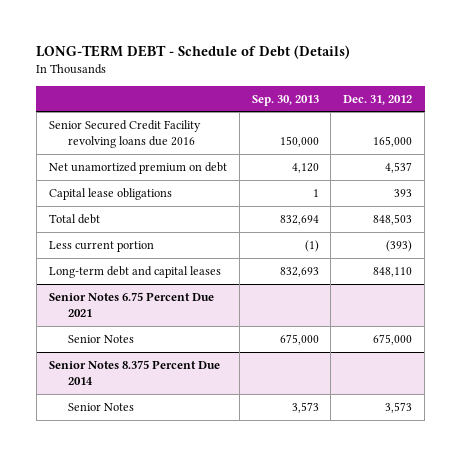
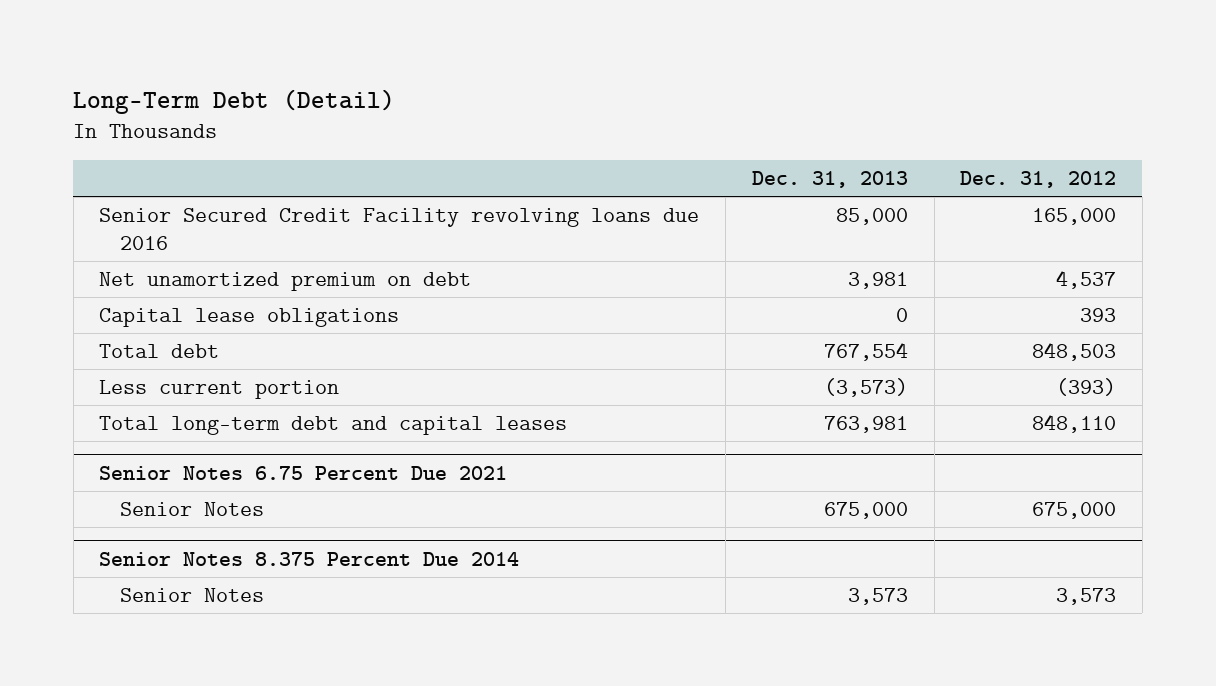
[36,44,351,59] LONG-TERM DEBT - Schedule of Debt (Details) -> [73,88,396,114] Long-Term Debt (Detail)
[251,94,319,106] Sep. 30, 2013 -> none
none -> [751,171,908,189] Dec. 31, 2013
[48,265,221,278] Long-term debt and capital leases -> [99,415,568,435] Total long-term debt and capital leases

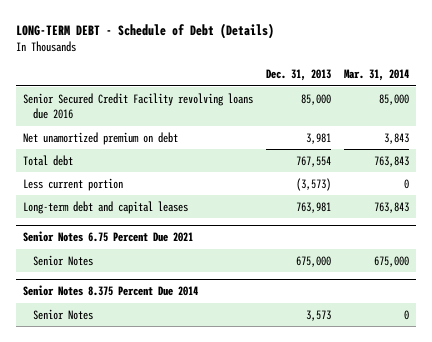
[73,88,396,114] Long-Term Debt (Detail) -> [16,22,275,39] LONG-TERM DEBT - Schedule of Debt (Details)
[960,171,1117,189] Dec. 31, 2012 -> none
none -> [344,69,410,82] Mar. 31, 2014
[99,307,400,327] Capital lease obligations -> none
[99,415,568,435] Total long-term debt and capital leases -> [22,200,188,214] Long-term debt and capital leases

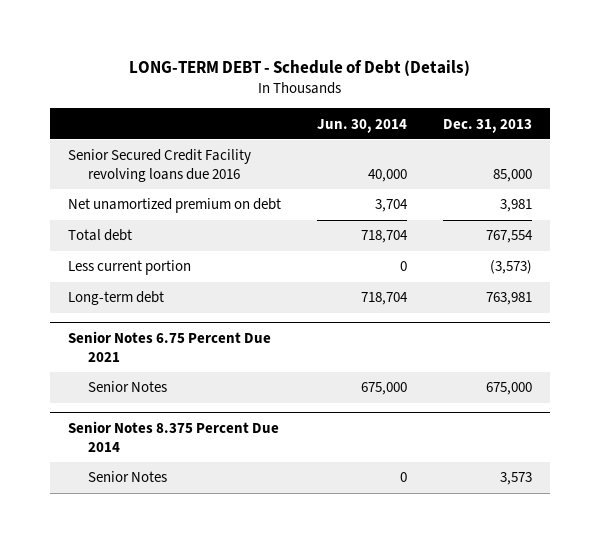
[344,69,410,82] Mar. 31, 2014 -> none
none -> [316,118,407,133] Jun. 30, 2014
[22,200,188,214] Long-term debt and capital leases -> [67,291,164,306] Long-term debt

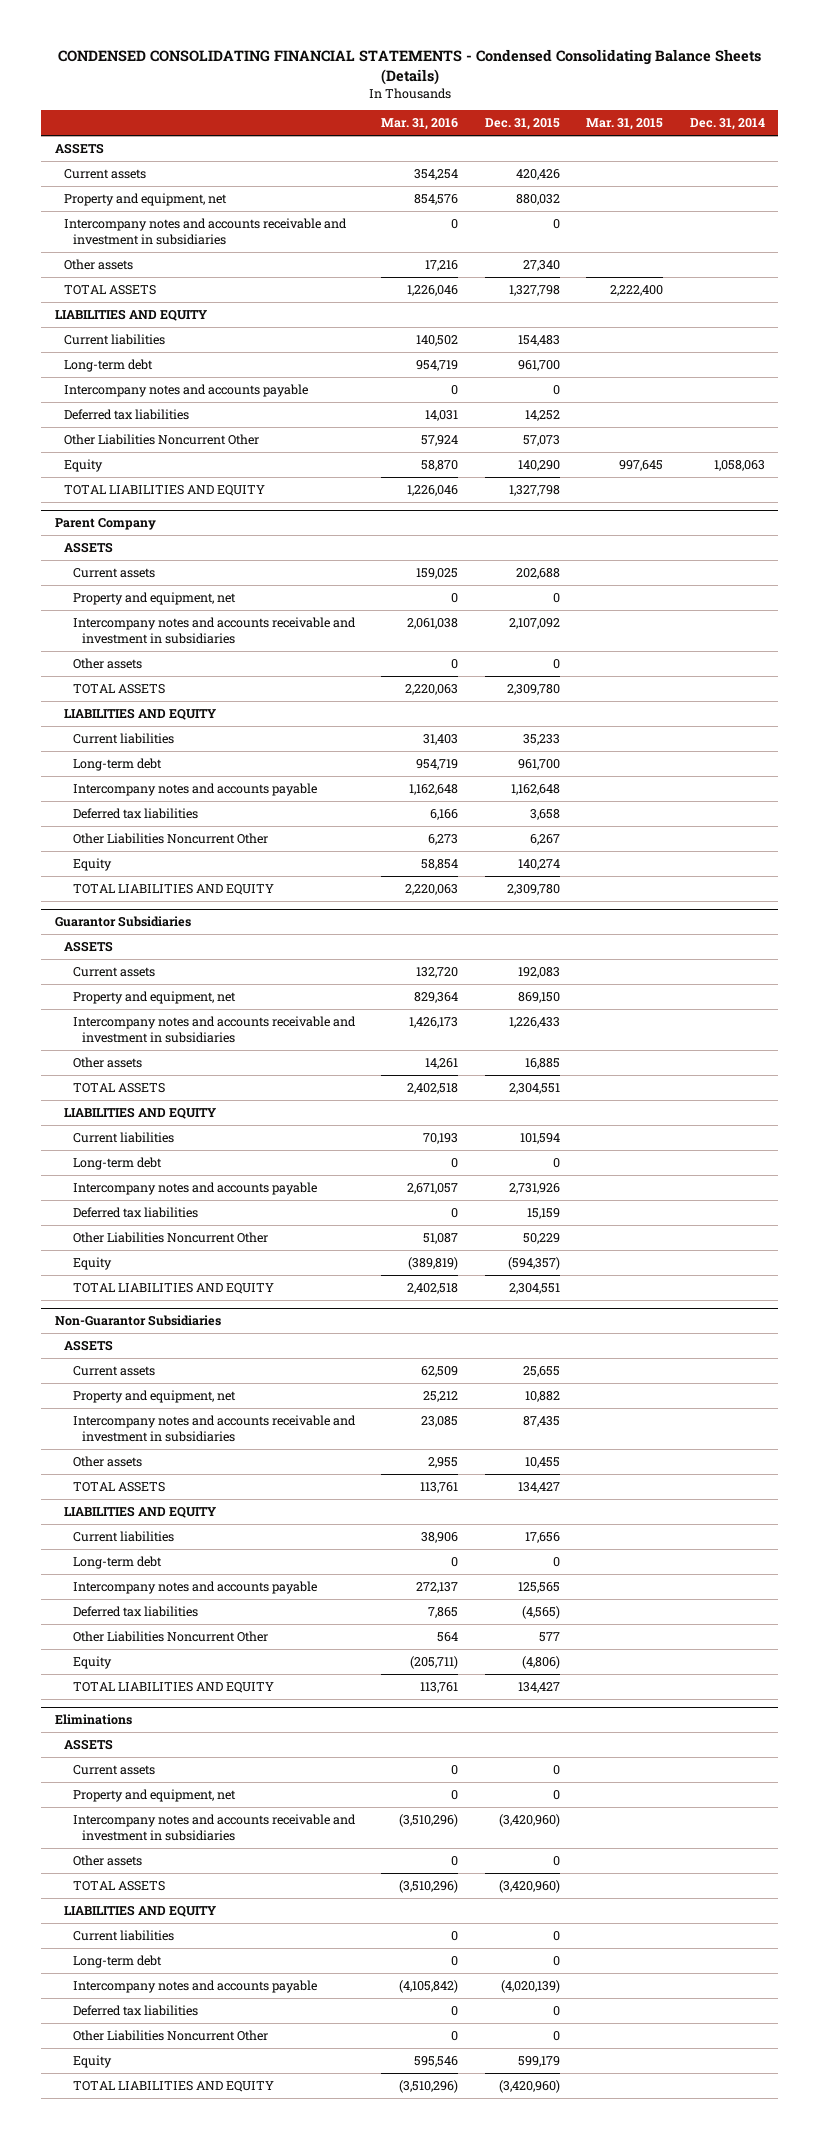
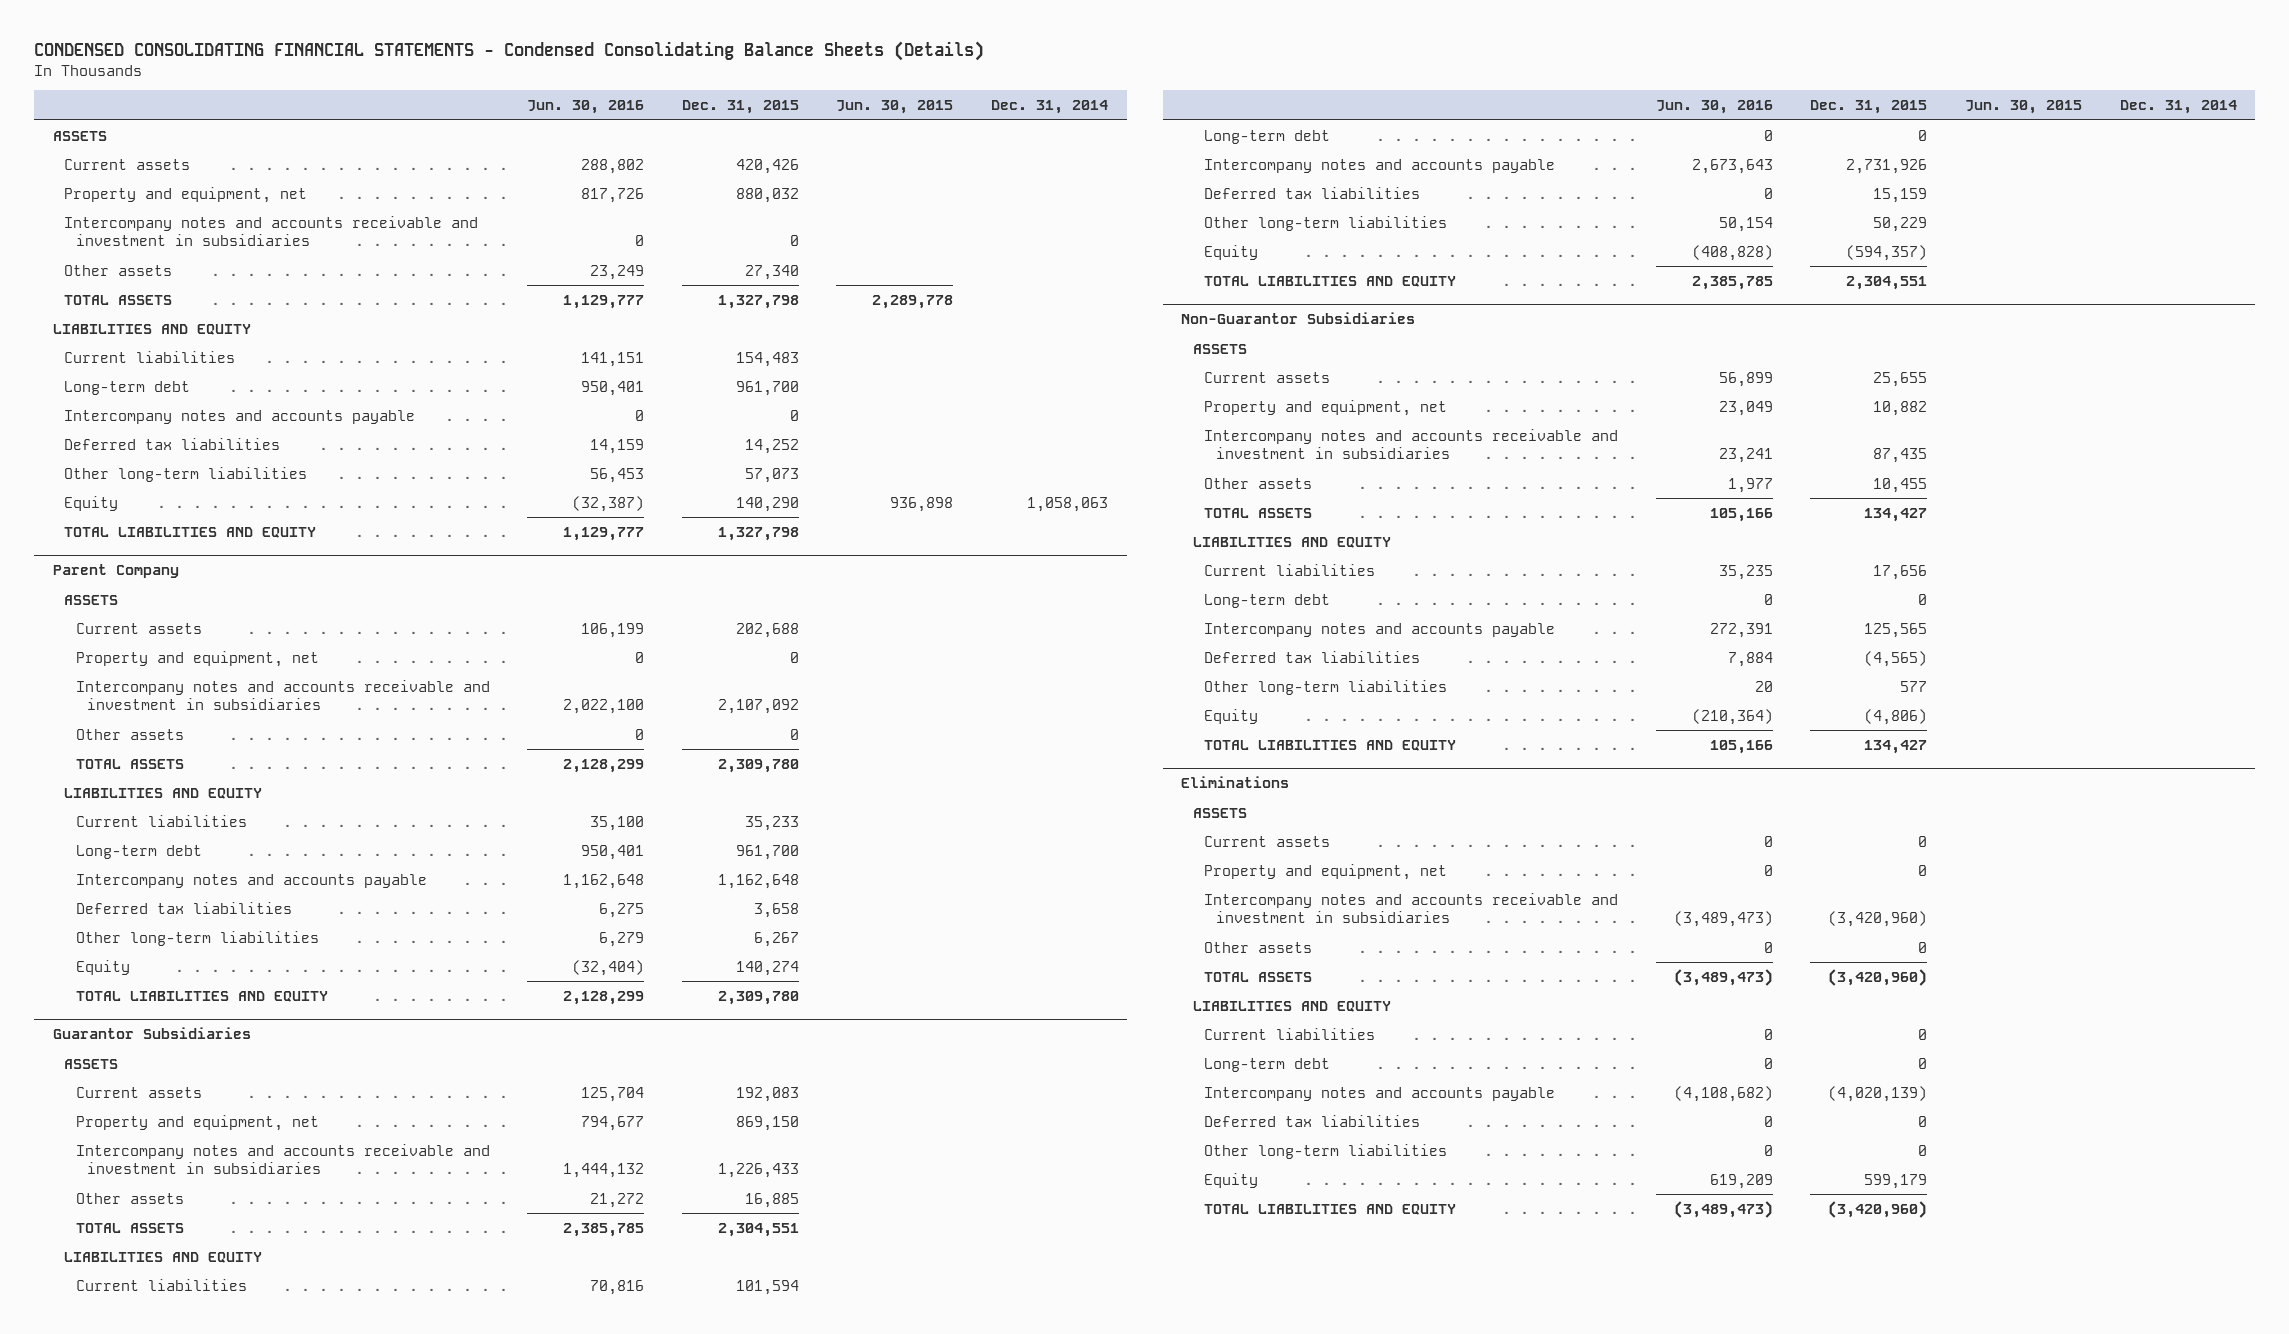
[381,118,459,131] Mar. 31, 2016 -> none
[586,118,664,131] Mar. 31, 2015 -> none
none -> [527,100,645,115] Jun. 30, 2016
none -> [836,100,954,115] Jun. 30, 2015
[63,433,259,445] Other Liabilities Noncurrent Other -> [64,466,308,482] Other long-term liabilities
[72,832,268,844] Other Liabilities Noncurrent Other -> [75,930,319,946] Other long-term liabilities
[72,1231,268,1243] Other Liabilities Noncurrent Other -> [1204,215,1448,231] Other long-term liabilities
[72,1630,268,1642] Other Liabilities Noncurrent Other -> [1204,679,1448,695] Other long-term liabilities
[72,2029,268,2041] Other Liabilities Noncurrent Other -> [1204,1143,1448,1159] Other long-term liabilities

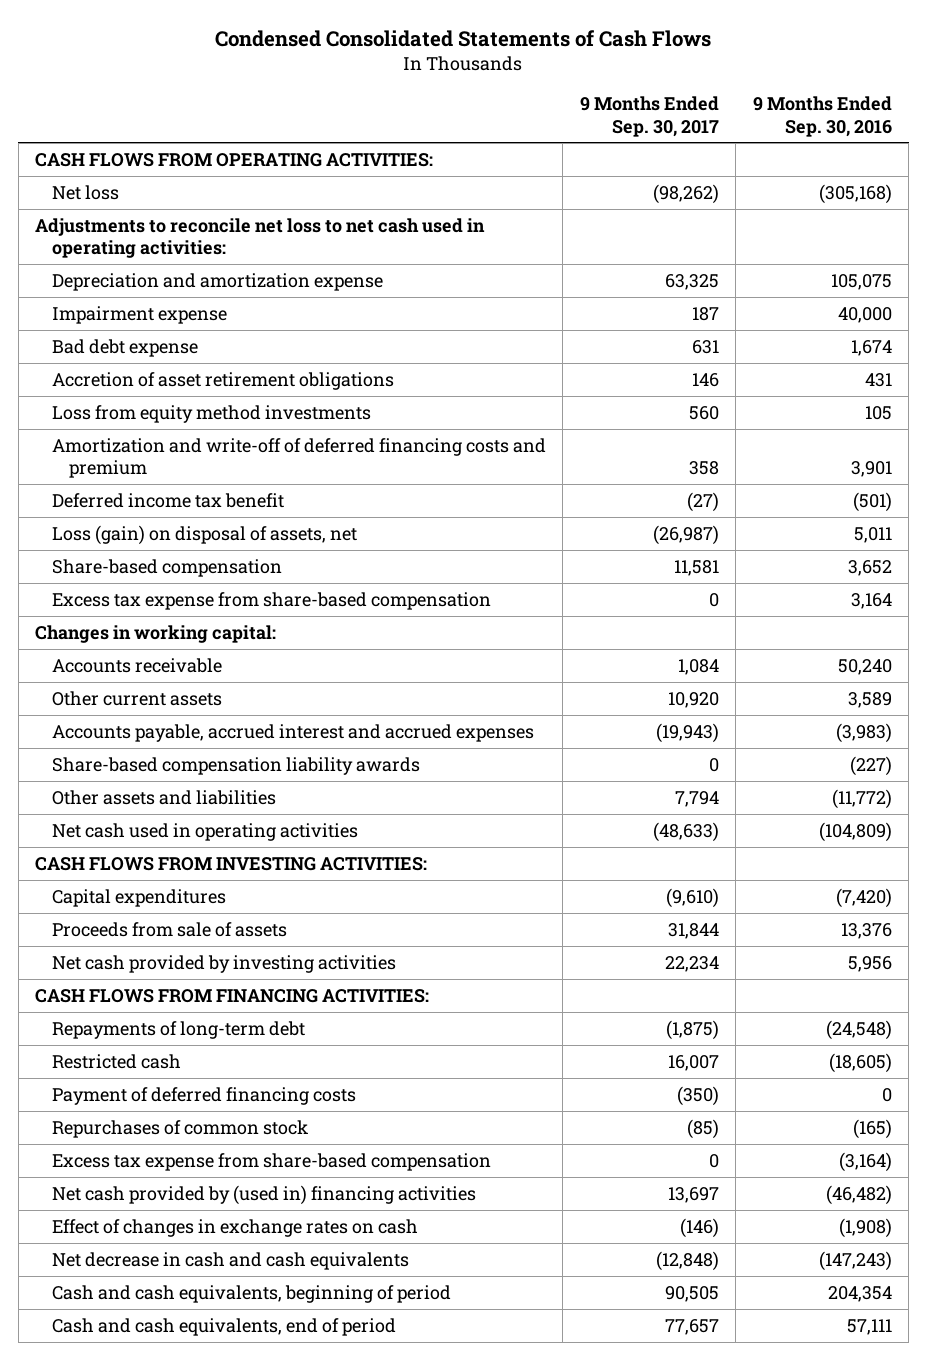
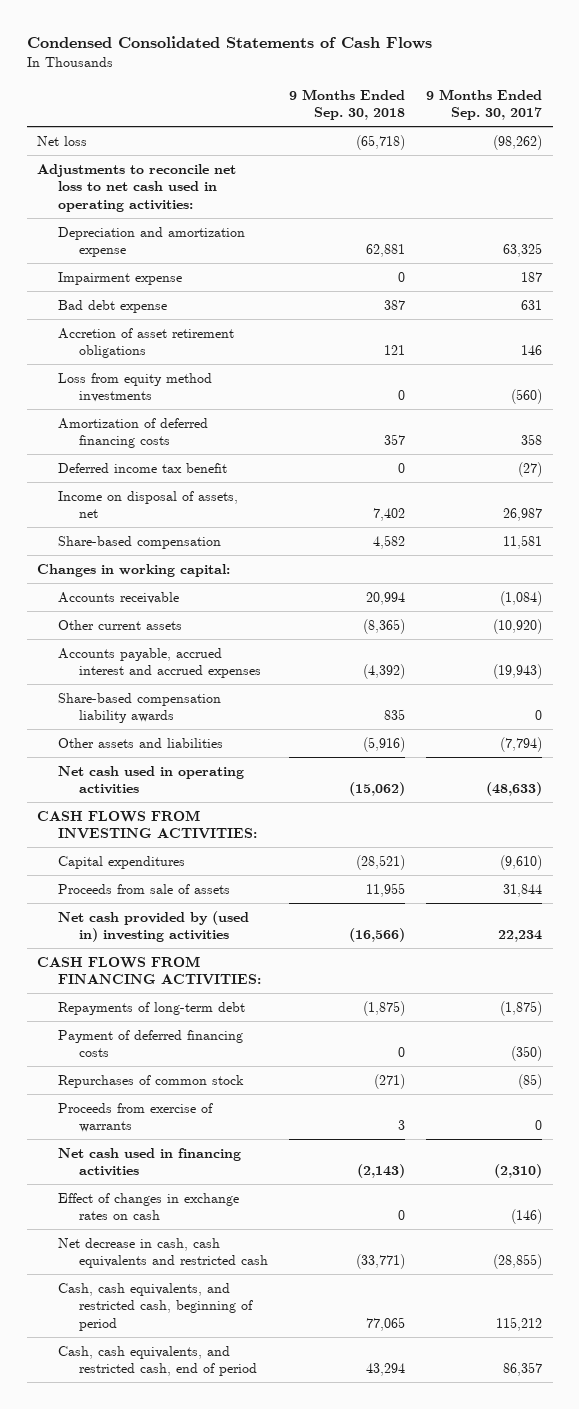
[752,96,892,137] 9 Months Ended Sep. 30, 2016 -> none
none -> [289,88,406,121] 9 Months Ended Sep. 30, 2018
[35,152,434,167] CASH FLOWS FROM OPERATING ACTIVITIES: -> none
[688,405,719,420] 560 -> [511,389,543,405] (560)
[52,437,547,479] Amortization and write-off of deferred financing costs and premium -> [58,417,209,449] Amortization of deferred financing costs
[52,524,358,545] Loss (gain) on disposal of assets, net -> [58,490,239,519] Income on disposal of assets, net
[652,524,719,545] (26,987) -> [503,508,543,522] 26,987
[52,591,492,610] Excess tax expense from share-based compensation -> none
[677,658,719,675] 1,084 -> [500,590,543,606] (1,084)
[667,691,719,708] 10,920 -> [493,618,543,634] (10,920)
[674,790,719,807] 7,794 -> [500,736,543,752] (7,794)
[52,954,397,973] Net cash provided by investing activities -> [58,910,250,943] Net cash provided by (used in) investing activities
[52,1053,182,1069] Restricted cash -> none
[52,1152,492,1171] Excess tax expense from share-based compensation -> none
none -> [58,1102,214,1133] Proceeds from exercise of warrants
[52,1184,477,1205] Net cash provided by (used in) financing activities -> [58,1147,242,1177] Net cash used in financing activities
[667,1186,719,1203] 13,697 -> [494,1164,543,1179] (2,310)
[52,1251,410,1270] Net decrease in cash and cash equivalents -> [58,1237,269,1269] Net decrease in cash, cash equivalents and restricted cash
[655,1250,719,1271] (12,848) -> [493,1254,543,1270] (28,855)
[52,1284,452,1303] Cash and cash equivalents, beginning of period -> [58,1282,254,1332] Cash, cash equivalents, and restricted cash, beginning of period
[664,1285,719,1302] 90,505 -> [496,1317,543,1332] 115,212
[52,1317,397,1336] Cash and cash equivalents, end of period -> [58,1345,258,1377] Cash, cash equivalents, and restricted cash, end of period
[664,1318,719,1335] 77,657 -> [503,1362,543,1377] 86,357

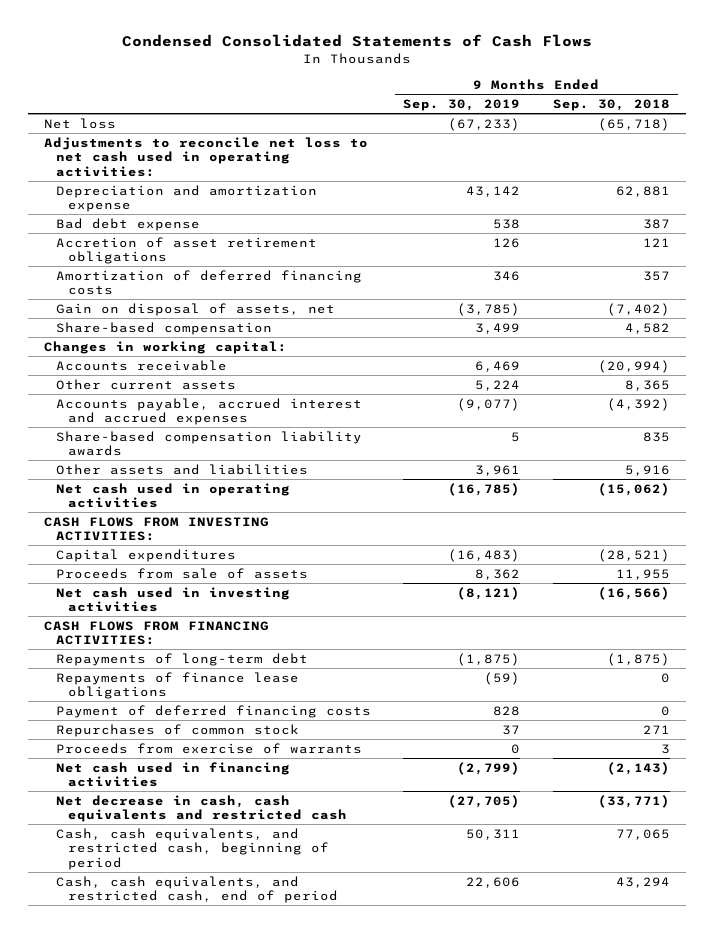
[426,88,543,121] 9 Months Ended Sep. 30, 2017 -> none
none -> [403,98,521,111] Sep. 30, 2019
[58,271,183,285] Impairment expense -> none
[58,372,213,403] Loss from equity method investments -> none
[58,462,228,473] Deferred income tax benefit -> none
[58,490,239,519] Income on disposal of assets, net -> [55,302,335,316] Gain on disposal of assets, net
[373,508,406,522] 7,402 -> [606,302,670,316] (7,402)
[366,591,406,605] 20,994 -> [597,359,670,373] (20,994)
[363,618,406,634] (8,365) -> [624,379,670,391] 8,365
[363,736,406,752] (5,916) -> [624,464,670,476] 5,916
[58,910,250,943] Net cash provided by (used in) investing activities -> [55,586,290,613] Net cash used in investing activities
none -> [55,671,299,700] Repayments of finance lease obligations
[374,1073,406,1089] (271) -> [642,724,670,734] 271
[58,1192,240,1221] Effect of changes in exchange rates on cash -> none

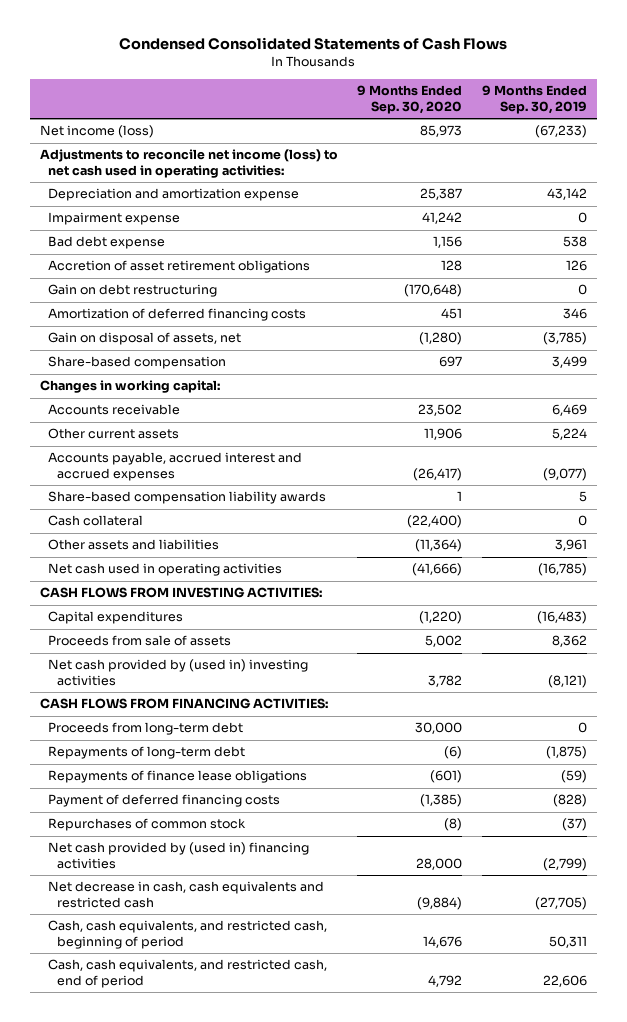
[552,98,670,111] Sep. 30, 2018 -> none
none -> [357,85,463,115] 9 Months Ended Sep. 30, 2020
[43,117,116,129] Net loss -> [39,125,154,139] Net income (loss)
[43,136,368,177] Adjustments to reconcile net loss to net cash used in operating activities: -> [39,149,338,179] Adjustments to reconcile net income (loss) to net cash used in operating activities:
none -> [48,212,181,226] Impairment expense
none -> [48,284,218,298] Gain on debt restructuring
none -> [48,515,144,527] Cash collateral
[55,586,290,613] Net cash used in investing activities -> [48,659,309,687] Net cash provided by (used in) investing activities
none -> [48,722,244,736] Proceeds from long-term debt
[55,742,362,754] Proceeds from exercise of warrants -> none
[493,705,521,716] 828 -> [553,794,588,808] (828)
[502,724,521,735] 37 -> [562,818,588,832] (37)
[55,761,290,788] Net cash used in financing activities -> [48,842,310,870] Net cash provided by (used in) financing activities

